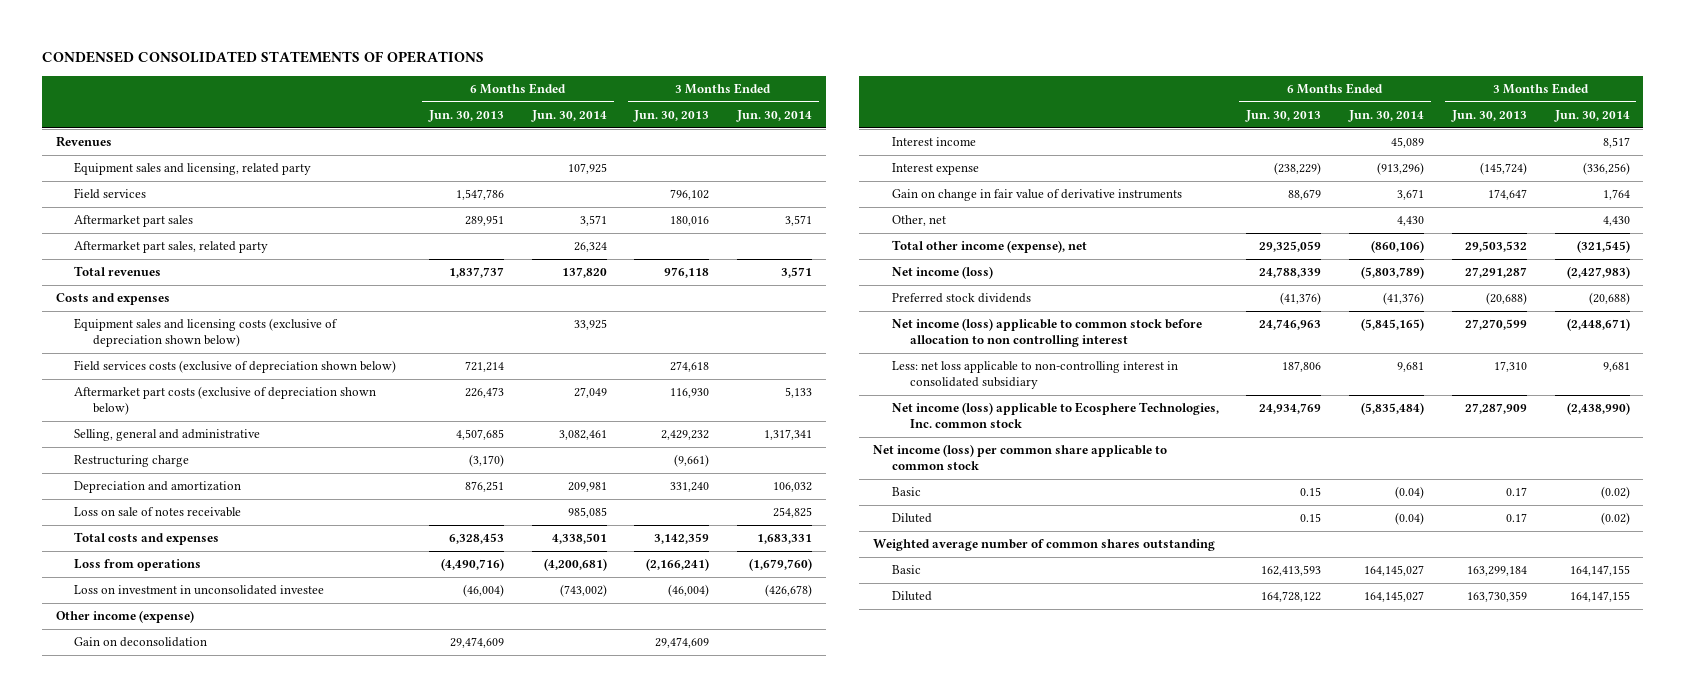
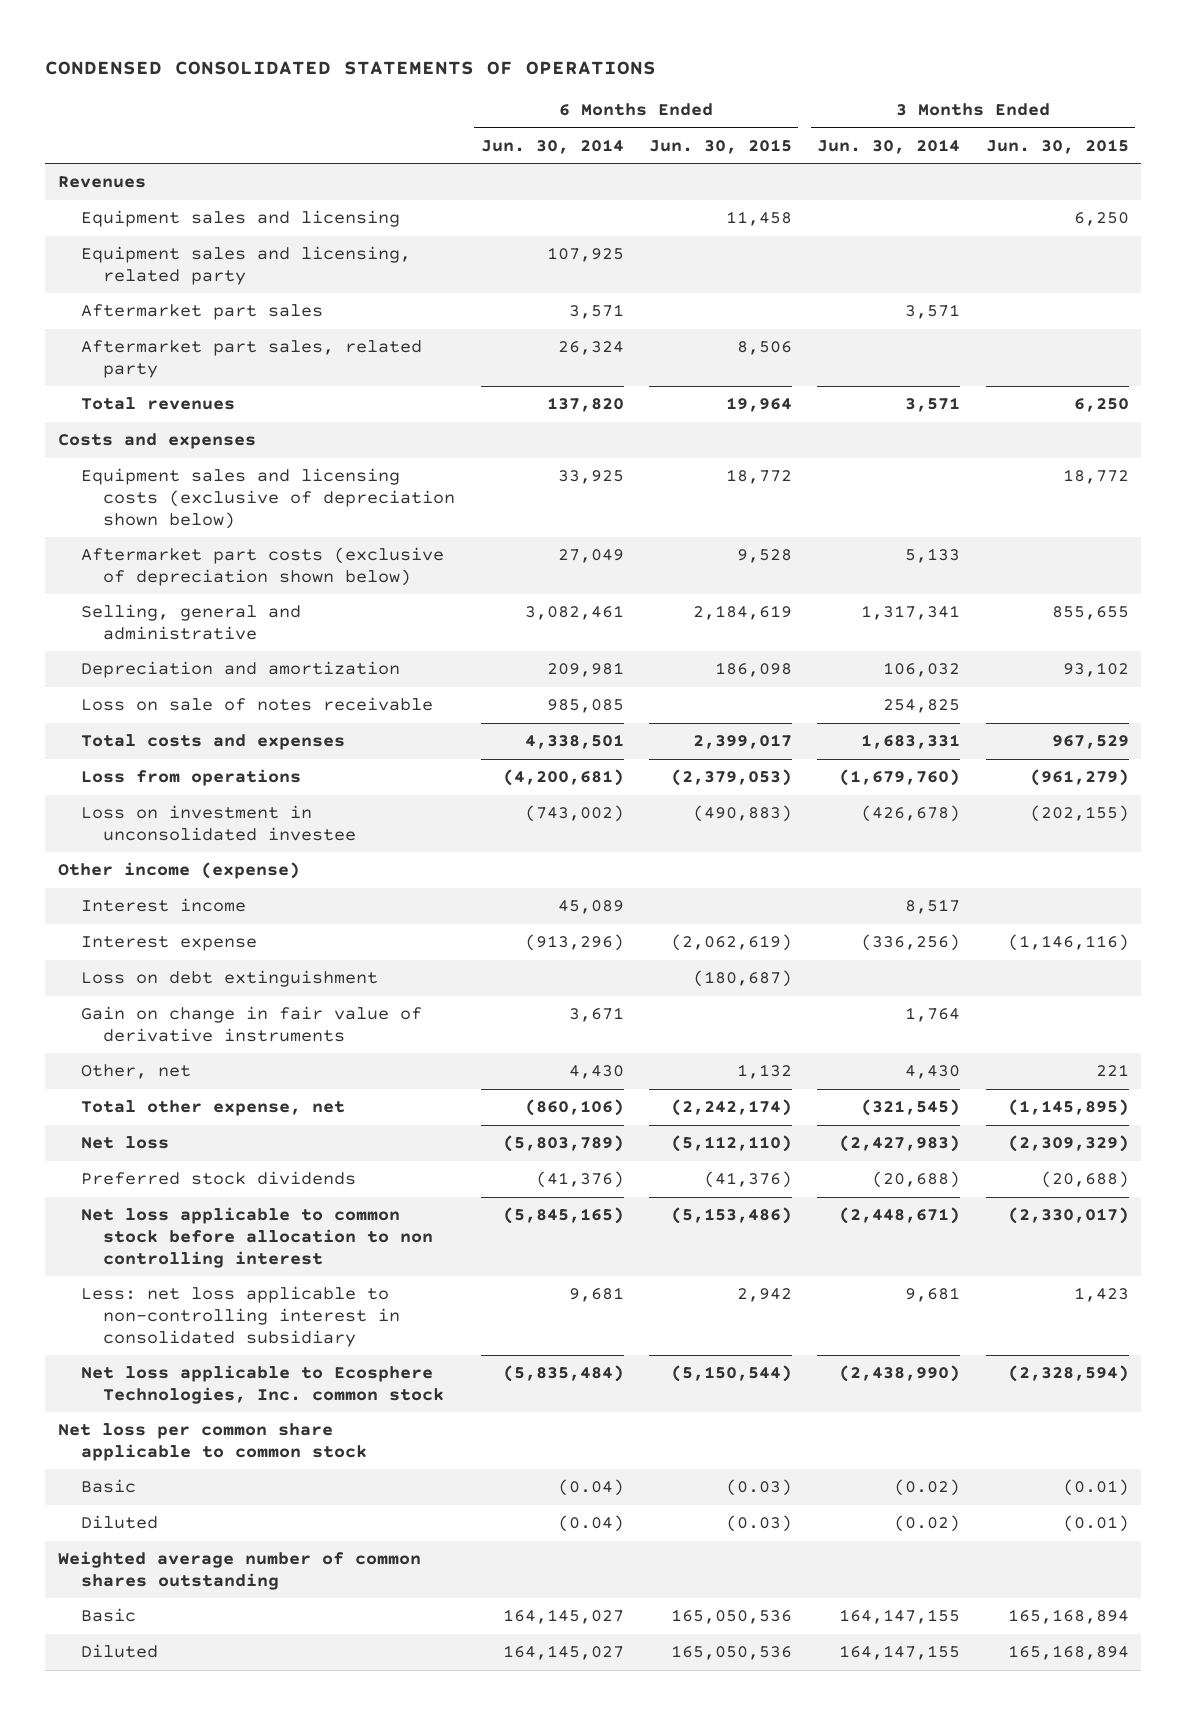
[428,109,505,122] Jun. 30, 2013 -> none
[633,109,710,122] Jun. 30, 2013 -> none
none -> [648,139,792,155] Jun. 30, 2015
none -> [985,139,1129,155] Jun. 30, 2015
none -> [80,210,400,228] Equipment sales and licensing
[74,188,147,200] Field services -> none
[74,360,397,374] Field services costs (exclusive of depreciation shown below) -> none
[74,455,190,468] Restructuring charge -> none
[74,637,208,648] Gain on deconsolidation -> none
none -> [80,970,378,988] Loss on debt extinguishment
[891,240,1087,254] Total other income (expense), net -> [80,1100,345,1117] Total other expense, net
[891,266,993,280] Net income (loss) -> [80,1136,169,1150] Net loss
[891,318,1202,347] Net income (loss) applicable to common stock before allocation to non controlling interest -> [80,1207,434,1268] Net loss applicable to common stock before allocation to non controlling interest
[891,402,1219,428] Net income (loss) applicable to Ecosphere Technologies, Inc. common stock -> [80,1365,445,1405] Net loss applicable to Ecosphere Technologies, Inc. common stock
[873,444,1168,470] Net income (loss) per common share applicable to common stock -> [57,1423,367,1462] Net loss per common share applicable to common stock

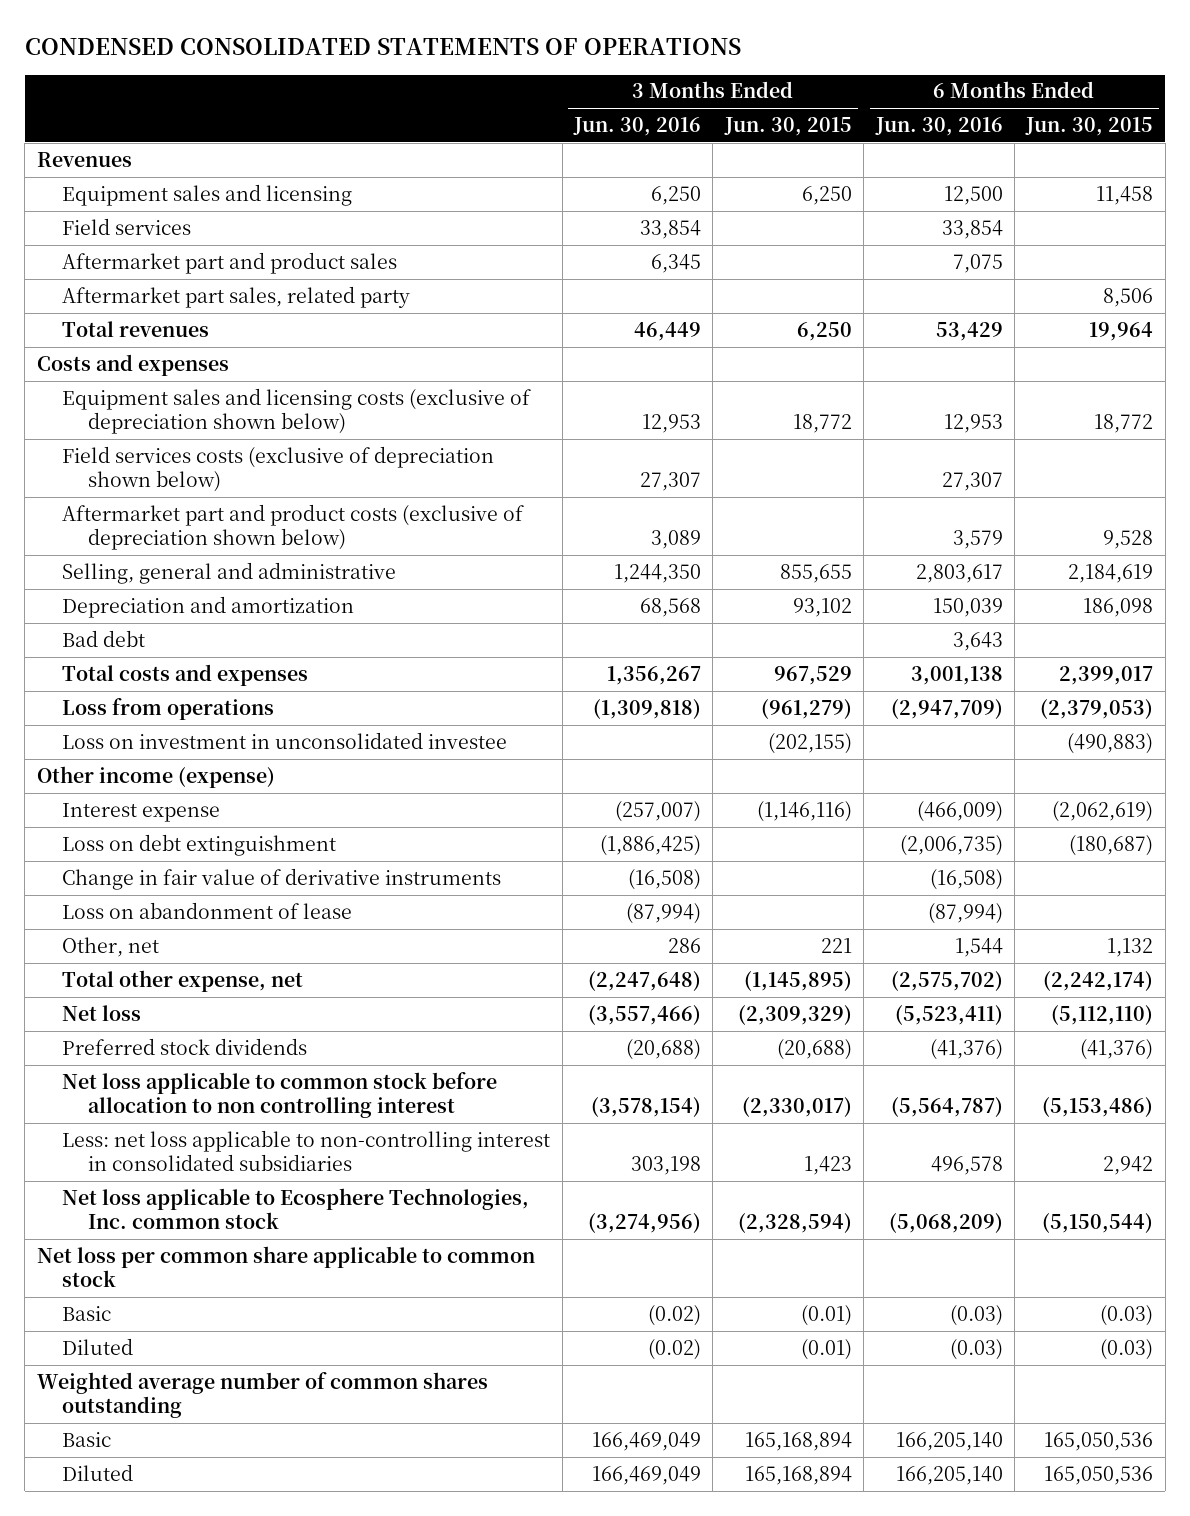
[480,139,624,155] Jun. 30, 2014 -> none
[817,139,961,155] Jun. 30, 2014 -> none
none -> [572,117,701,137] Jun. 30, 2016
none -> [874,117,1003,137] Jun. 30, 2016
[80,246,411,286] Equipment sales and licensing, related party -> none
none -> [62,217,192,235] Field services
[80,304,323,321] Aftermarket part sales -> [62,251,398,274] Aftermarket part and product sales
none -> [62,445,495,493] Field services costs (exclusive of depreciation shown below)
[80,547,444,587] Aftermarket part costs (exclusive of depreciation shown below) -> [62,503,525,551] Aftermarket part and product costs (exclusive of depreciation shown below)
[80,697,433,712] Loss on sale of notes receivable -> none
none -> [62,629,146,647] Bad debt
[80,898,246,913] Interest income -> none
[80,1006,422,1043] Gain on change in fair value of derivative instruments -> [62,867,502,890] Change in fair value of derivative instruments
none -> [62,901,353,919] Loss on abandonment of lease
[80,1286,401,1347] Less: net loss applicable to non-controlling interest in consolidated subsidiary -> [62,1129,551,1172] Less: net loss applicable to non-controlling interest in consolidated subsidiaries

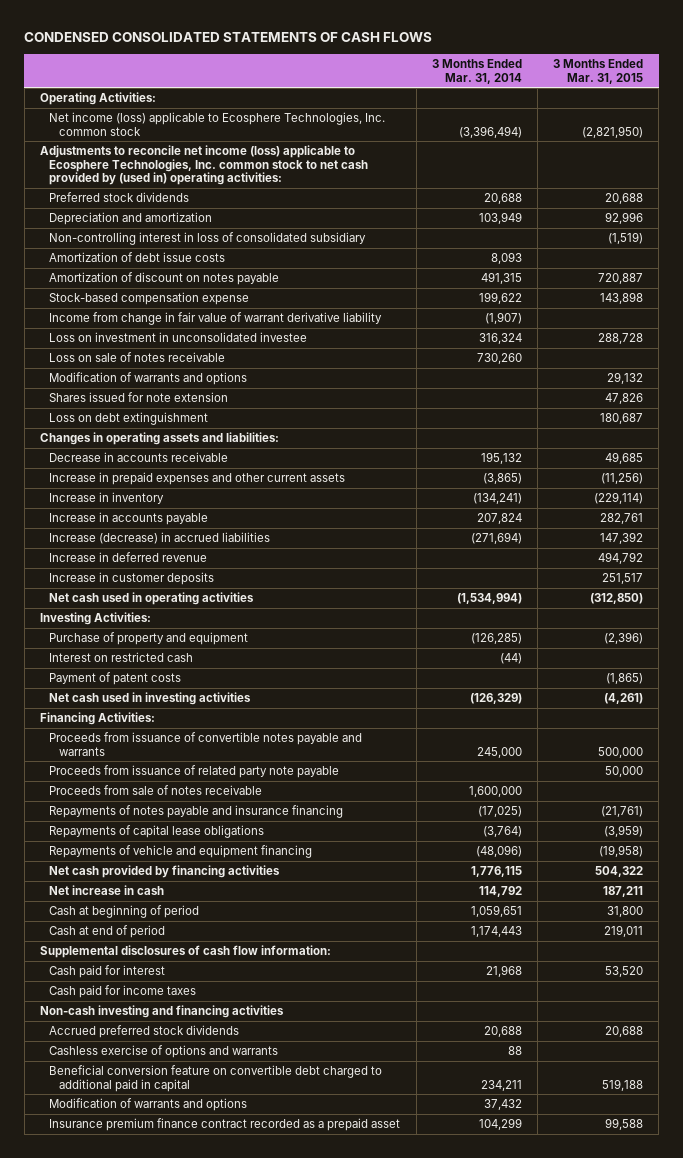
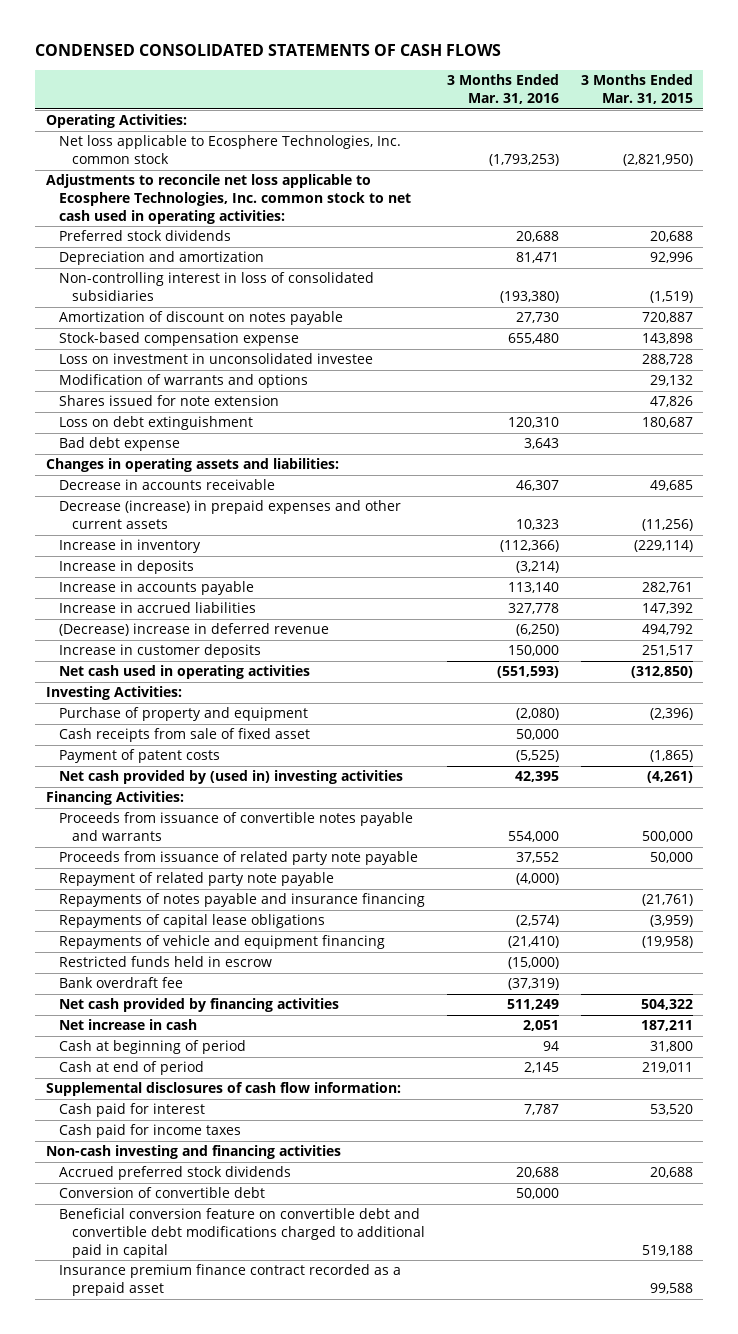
[431,58,522,84] 3 Months Ended Mar. 31, 2014 -> none
none -> [447,74,560,104] 3 Months Ended Mar. 31, 2016
[49,112,386,136] Net income (loss) applicable to Ecosphere Technologies, Inc. common stock -> [59,135,402,165] Net loss applicable to Ecosphere Technologies, Inc. common stock
[40,145,369,186] Adjustments to reconcile net income (loss) applicable to Ecosphere Technologies, Inc. common stock to net cash provided by (used in) operating activities: -> [45,174,412,224] Adjustments to reconcile net loss applicable to Ecosphere Technologies, Inc. common stock to net cash used in operating activities:
[49,252,226,263] Amortization of debt issue costs -> none
[49,232,367,246] Non-controlling interest in loss of consolidated subsidiary -> [59,272,375,302] Non-controlling interest in loss of consolidated subsidiaries
[49,312,383,326] Income from change in fair value of warrant derivative liability -> none
[49,352,226,363] Loss on sale of notes receivable -> none
none -> [59,437,181,452] Bad debt expense
[49,472,346,486] Increase in prepaid expenses and other current assets -> [59,500,402,530] Decrease (increase) in prepaid expenses and other current assets
none -> [59,560,195,575] Increase in deposits
[49,532,271,545] Increase (decrease) in accrued liabilities -> [59,602,257,614] Increase in accrued liabilities
[49,552,208,563] Increase in deferred revenue -> [59,623,330,637] (Decrease) increase in deferred revenue
[49,652,194,663] Interest on restricted cash -> none
none -> [59,728,311,743] Cash receipts from sale of fixed asset
[49,692,252,706] Net cash used in investing activities -> [59,770,404,785] Net cash provided by (used in) investing activities
[49,785,263,796] Proceeds from sale of notes receivable -> none
none -> [59,872,335,887] Repayment of related party note payable
none -> [59,956,273,968] Restricted funds held in escrow
none -> [59,977,184,989] Bank overdraft fee
[49,1045,279,1059] Cashless exercise of options and warrants -> none
[49,1098,248,1112] Modification of warrants and options -> none
none -> [59,1187,266,1199] Conversion of convertible debt
[49,1065,383,1092] Beneficial conversion feature on convertible debt charged to additional paid in capital -> [59,1208,426,1258] Beneficial conversion feature on convertible debt and convertible debt modifications charged to additional paid in capital

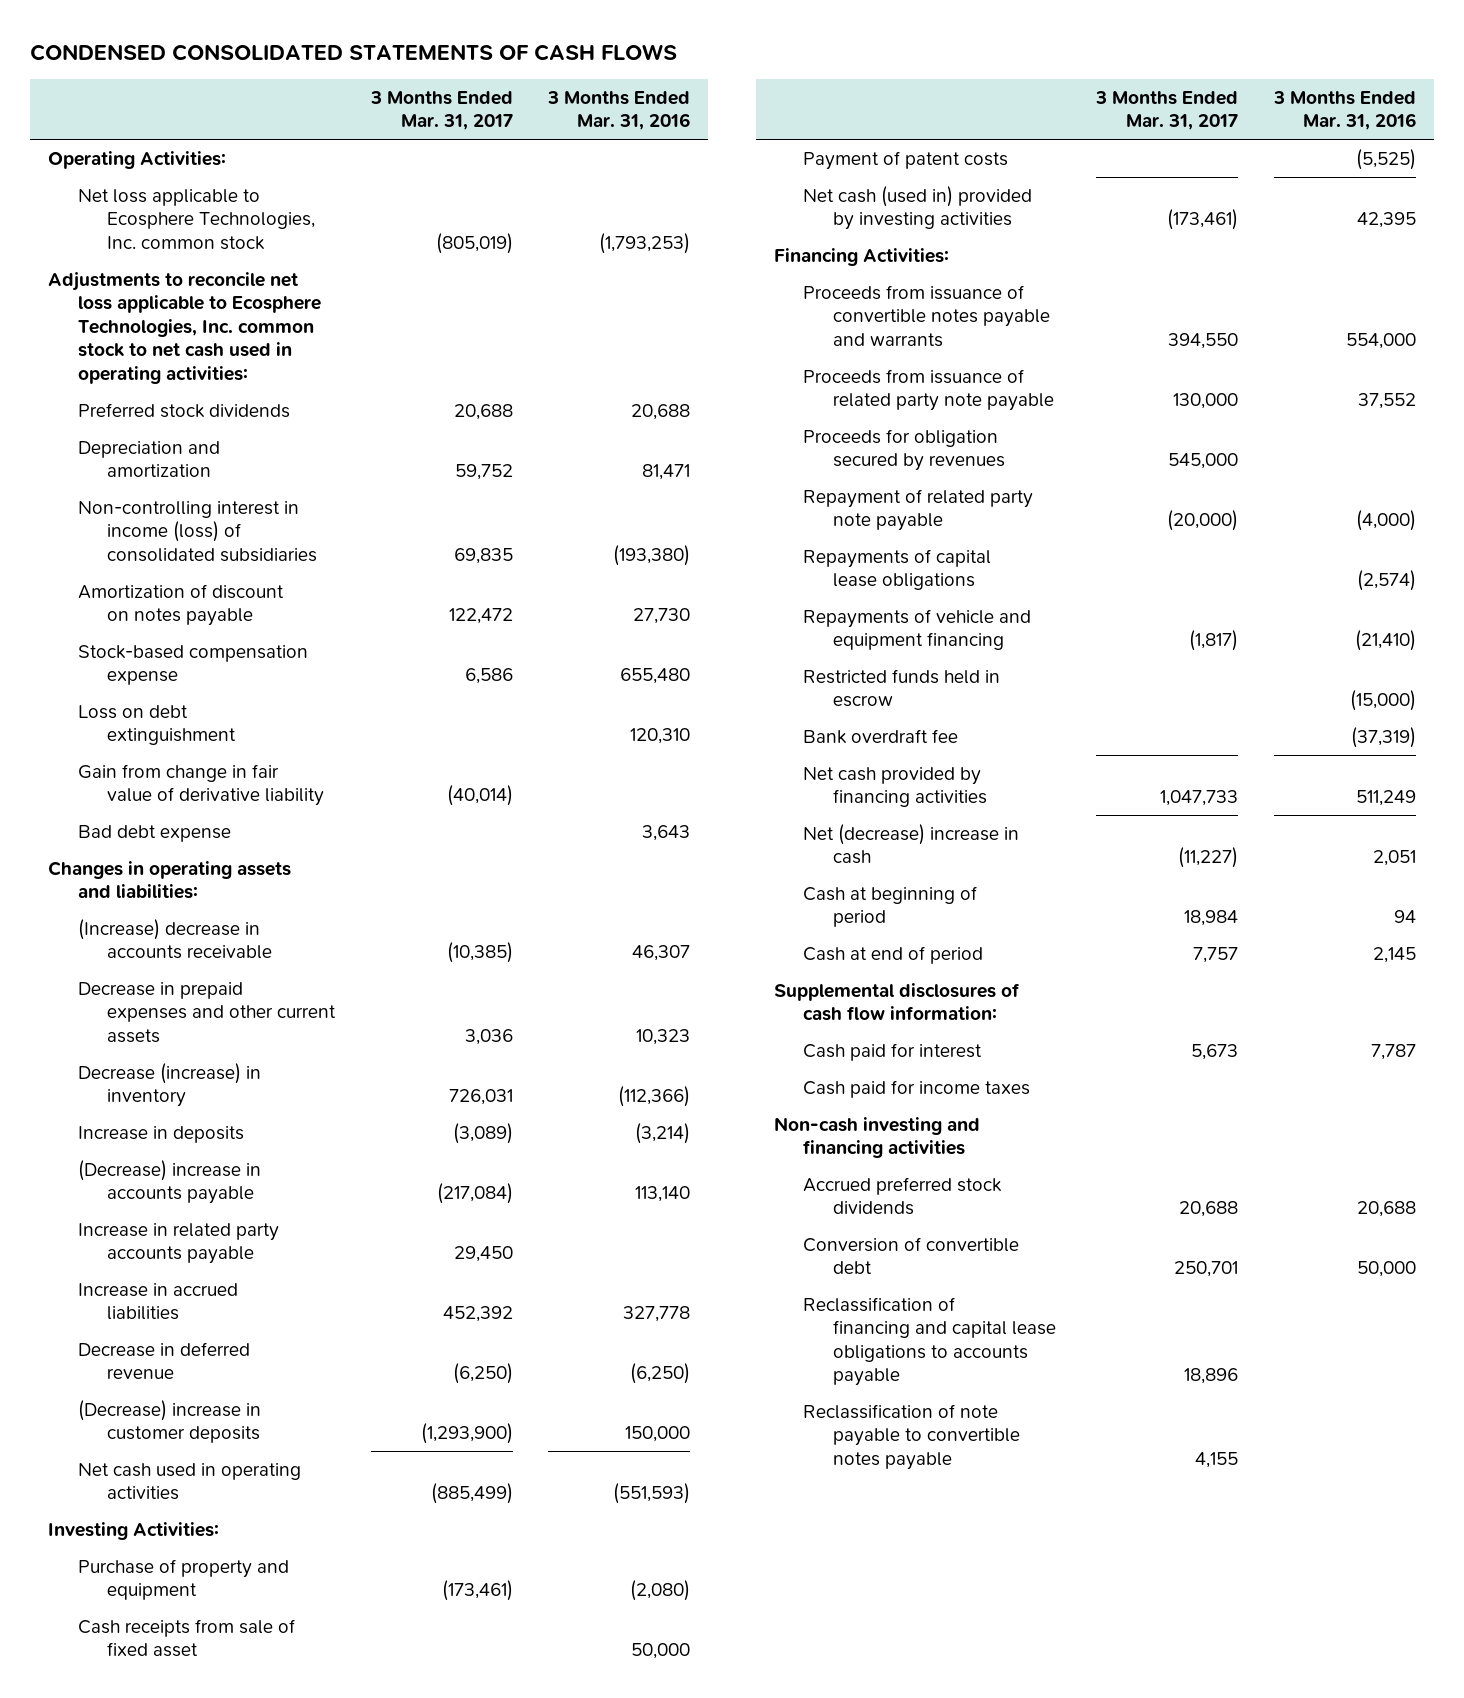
[580,74,693,104] 3 Months Ended Mar. 31, 2015 -> none
none -> [369,90,513,131] 3 Months Ended Mar. 31, 2017
[59,272,375,302] Non-controlling interest in loss of consolidated subsidiaries -> [77,500,318,562] Non-controlling interest in income (loss) of consolidated subsidiaries
[59,353,374,365] Loss on investment in unconsolidated investee -> none
[59,374,309,389] Modification of warrants and options -> none
[59,395,280,407] Shares issued for note extension -> none
none -> [77,763,325,807] Gain from change in fair value of derivative liability
[59,479,276,491] Decrease in accounts receivable -> [77,918,273,960] (Increase) decrease in accounts receivable
[59,500,402,530] Decrease (increase) in prepaid expenses and other current assets -> [77,981,337,1043] Decrease in prepaid expenses and other current assets
[59,539,202,554] Increase in inventory -> [77,1062,261,1108] Decrease (increase) in inventory
[59,581,255,596] Increase in accounts payable -> [77,1159,261,1205] (Decrease) increase in accounts payable
none -> [77,1222,279,1265] Increase in related party accounts payable
[59,623,330,637] (Decrease) increase in deferred revenue -> [77,1341,250,1380] Decrease in deferred revenue
[59,644,262,659] Increase in customer deposits -> [77,1399,261,1444] (Decrease) increase in customer deposits
[59,770,404,785] Net cash provided by (used in) investing activities -> [803,185,1033,231] Net cash (used in) provided by investing activities
none -> [803,428,1005,472] Proceeds for obligation secured by revenues
[59,893,426,908] Repayments of notes payable and insurance financing -> none
[59,1019,198,1031] Net increase in cash -> [803,823,1020,865] Net (decrease) increase in cash
[59,1208,426,1258] Beneficial conversion feature on convertible debt and convertible debt modifications charged to additional paid in capital -> none
[59,1264,402,1297] Insurance premium finance contract recorded as a prepaid asset -> none
none -> [803,1296,1056,1387] Reclassification of financing and capital lease obligations to accounts payable
none -> [803,1403,1020,1470] Reclassification of note payable to convertible notes payable

